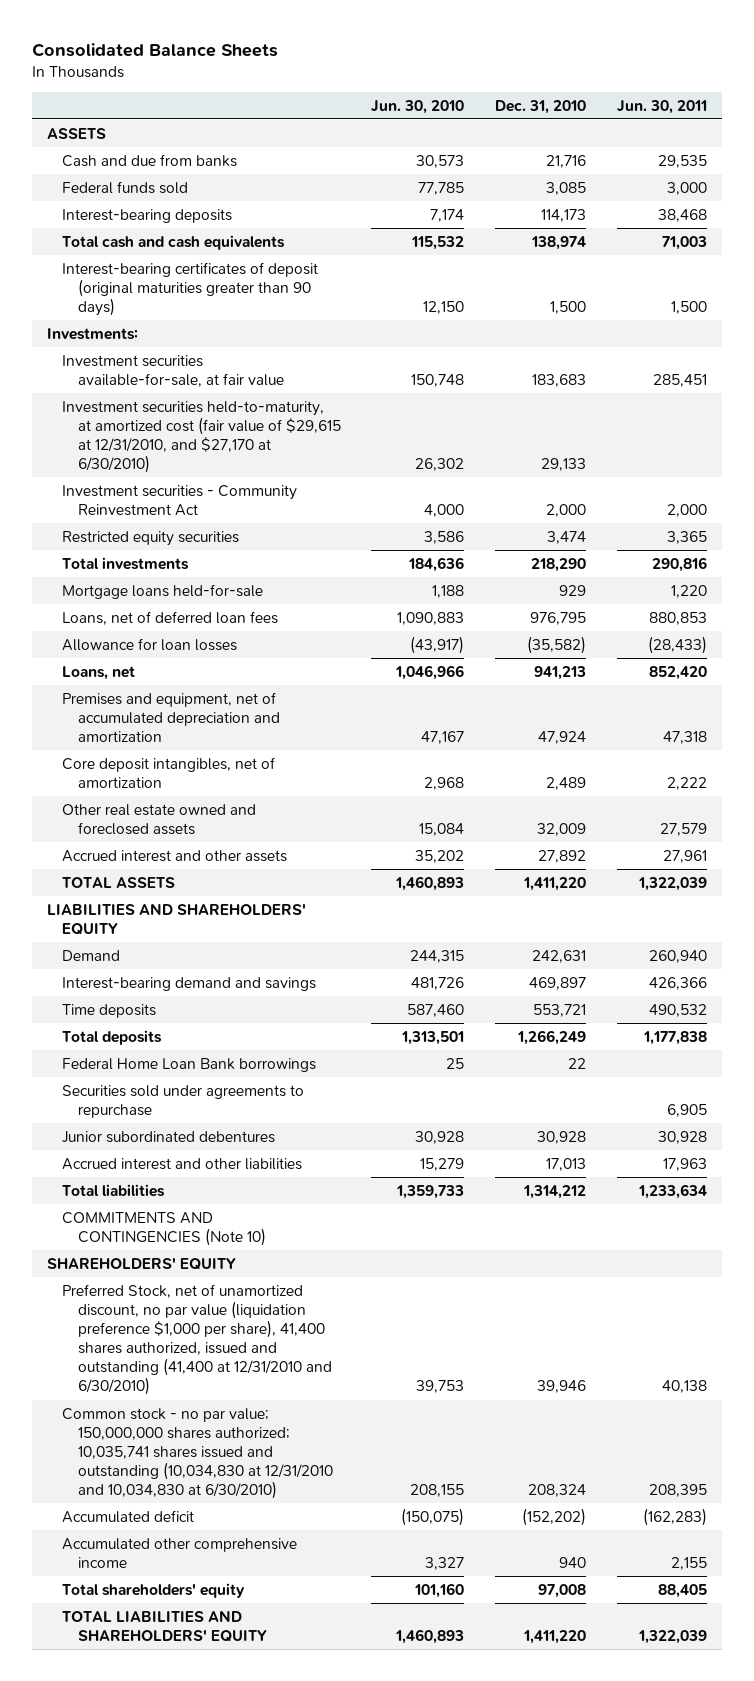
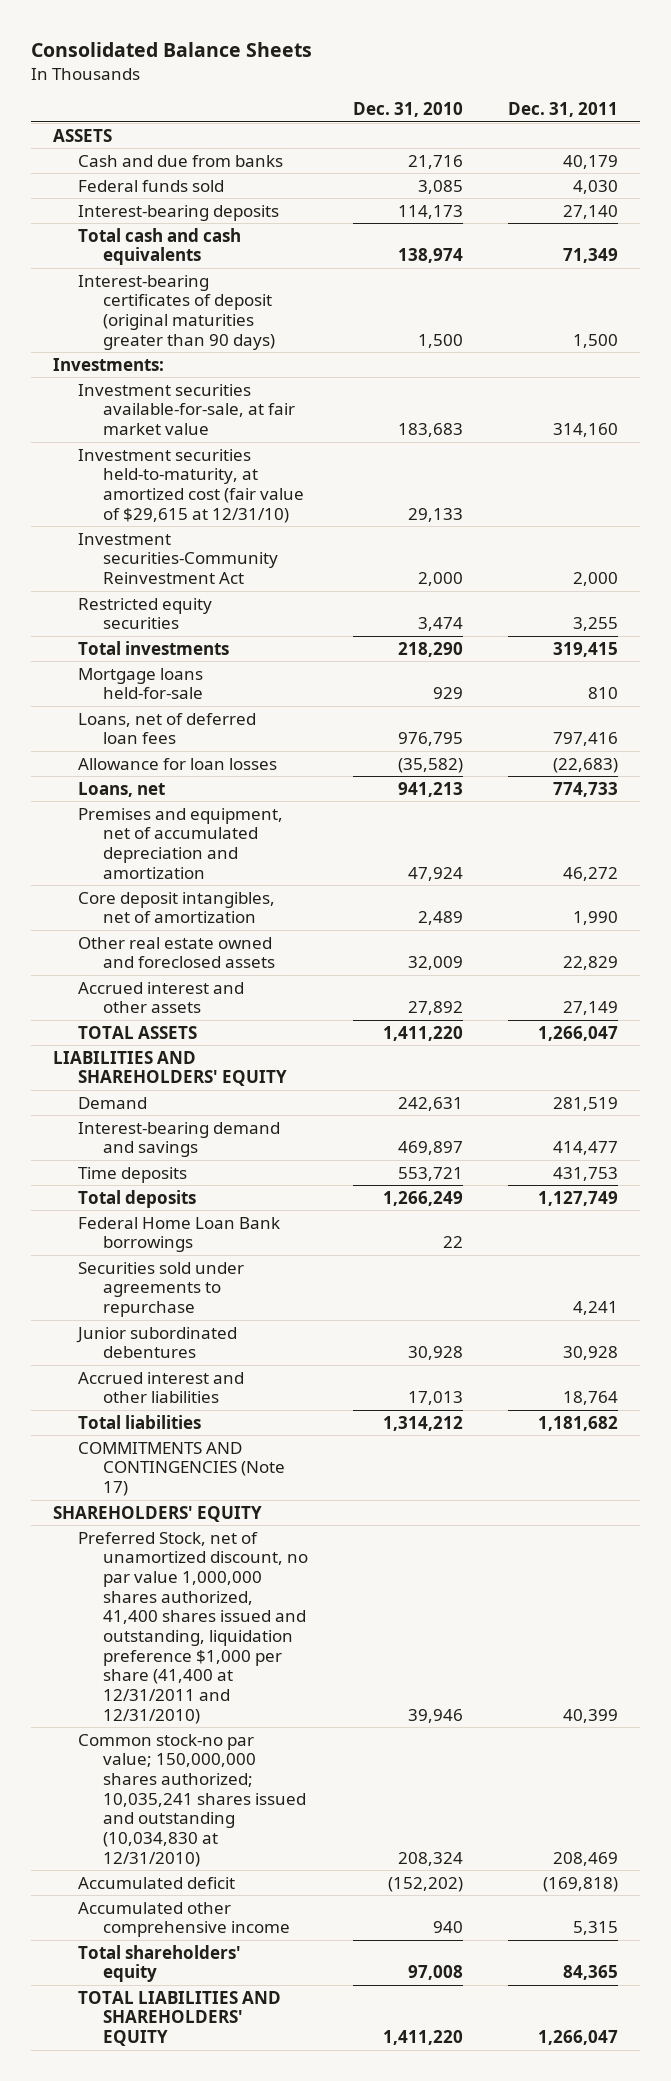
[371,99,465,114] Jun. 30, 2010 -> none
[616,99,707,114] Jun. 30, 2011 -> none
none -> [507,102,618,118] Dec. 31, 2011
[62,354,284,387] Investment securities available-for-sale, at fair value -> [78,383,295,436] Investment securities available-for-sale, at fair market value
[62,400,341,474] Investment securities held-to-maturity, at amortized cost (fair value of $29,615 at 12/31/2010, and $27,170 at 6/30/2010) -> [78,448,304,523] Investment securities held-to-maturity, at amortized cost (fair value of $29,615 at 12/31/10)
[62,484,298,516] Investment securities - Community Reinvestment Act -> [78,532,278,585] Investment securities-Community Reinvestment Act
[62,1211,266,1246] COMMITMENTS AND CONTINGENCIES (Note 10) -> [78,1441,285,1497] COMMITMENTS AND CONTINGENCIES (Note 17)
[62,1283,332,1396] Preferred Stock, net of unamortized discount, no par value (liquidation preference $1,000 per share), 41,400 shares authorized, issued and outstanding (41,400 at 12/31/2010 and 6/30/2010) -> [78,1531,308,1724] Preferred Stock, net of unamortized discount, no par value 1,000,000 shares authorized, 41,400 shares issued and outstanding, liquidation preference $1,000 per share (41,400 at 12/31/2011 and 12/31/2010)
[62,1407,333,1500] Common stock - no par value; 150,000,000 shares authorized; 10,035,741 shares issued and outstanding (10,034,830 at 12/31/2010 and 10,034,830 at 6/30/2010) -> [78,1733,306,1867] Common stock-no par value; 150,000,000 shares authorized; 10,035,241 shares issued and outstanding (10,034,830 at 12/31/2010)

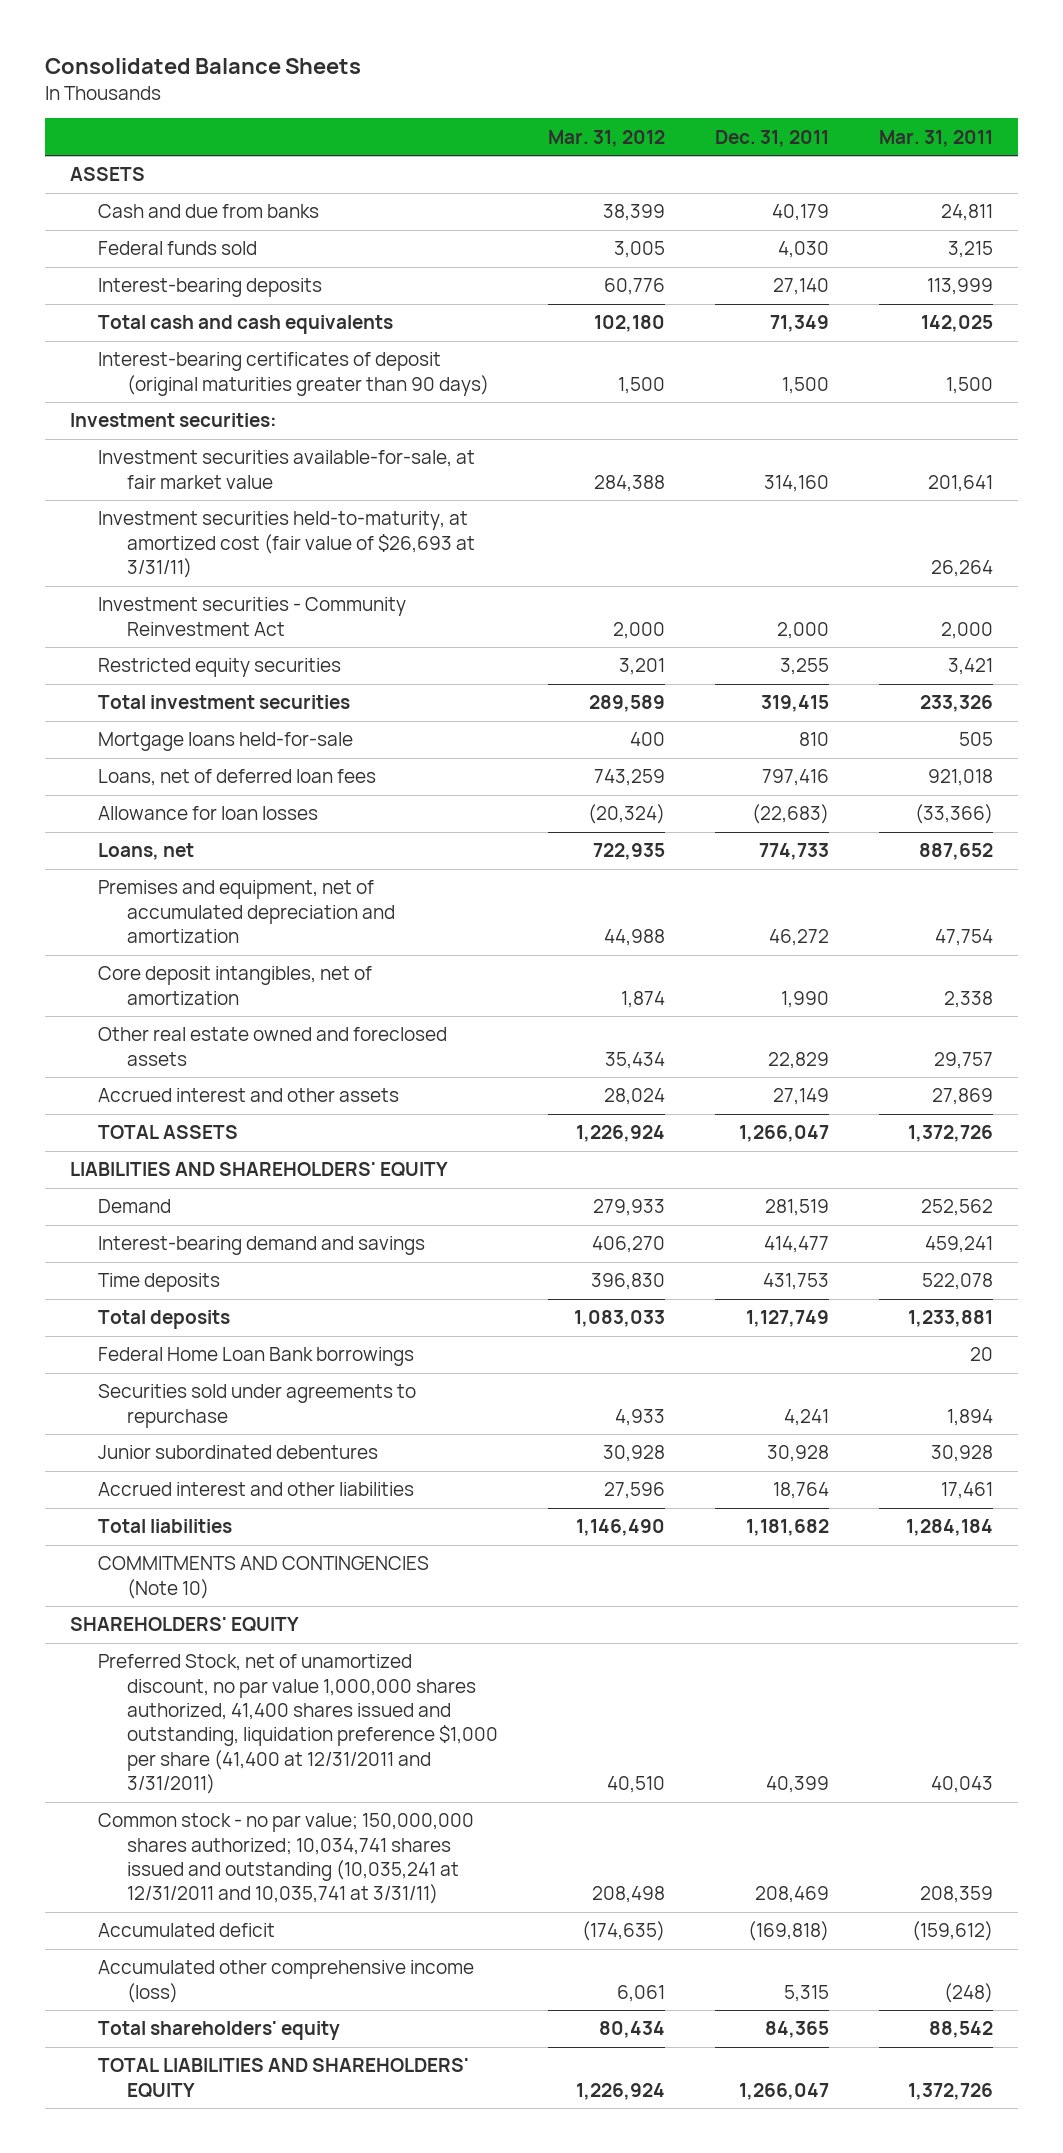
[352,102,463,118] Dec. 31, 2010 -> none
none -> [547,129,665,147] Mar. 31, 2012
none -> [879,129,994,147] Mar. 31, 2011
[53,357,165,371] Investments: -> [69,413,277,428] Investment securities:
[78,448,304,523] Investment securities held-to-maturity, at amortized cost (fair value of $29,615 at 12/31/10) -> [98,511,475,579] Investment securities held-to-maturity, at amortized cost (fair value of $26,693 at 3/31/11)
[78,532,278,585] Investment securities-Community Reinvestment Act -> [98,597,407,636] Investment securities - Community Reinvestment Act
[78,640,230,655] Total investments -> [98,695,351,710] Total investment securities
[78,1441,285,1497] COMMITMENTS AND CONTINGENCIES (Note 17) -> [98,1556,430,1599] COMMITMENTS AND CONTINGENCIES (Note 10)
[78,1531,308,1724] Preferred Stock, net of unamortized discount, no par value 1,000,000 shares authorized, 41,400 shares issued and outstanding, liquidation preference $1,000 per share (41,400 at 12/31/2011 and 12/31/2010) -> [98,1654,498,1795] Preferred Stock, net of unamortized discount, no par value 1,000,000 shares authorized, 41,400 shares issued and outstanding, liquidation preference $1,000 per share (41,400 at 12/31/2011 and 3/31/2011)
[78,1733,306,1867] Common stock-no par value; 150,000,000 shares authorized; 10,035,241 shares issued and outstanding (10,034,830 at 12/31/2010) -> [98,1813,475,1905] Common stock - no par value; 150,000,000 shares authorized; 10,034,741 shares issued and outstanding (10,035,241 at 12/31/2011 and 10,035,741 at 3/31/11)
[78,1901,290,1938] Accumulated other comprehensive income -> [98,1960,475,2003] Accumulated other comprehensive income (loss)

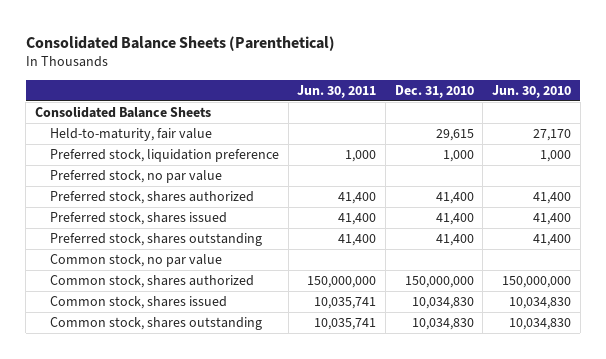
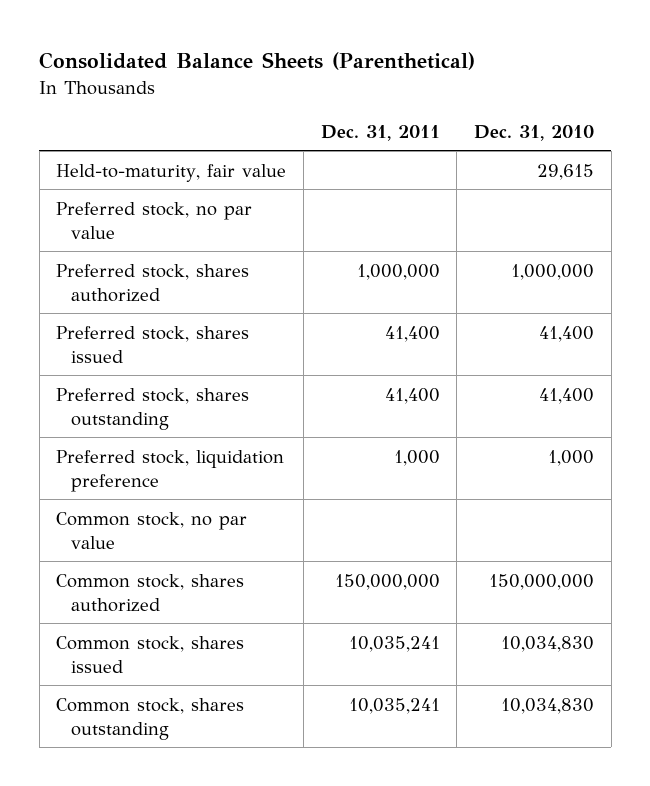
[297,85,377,99] Jun. 30, 2011 -> none
[492,85,572,99] Jun. 30, 2010 -> none
none -> [320,124,440,141] Dec. 31, 2011
[35,105,212,118] Consolidated Balance Sheets -> none
[435,191,474,204] 41,400 -> [511,263,595,280] 1,000,000
[49,148,279,162] Preferred stock, liquidation preference -> [56,449,285,492] Preferred stock, liquidation preference

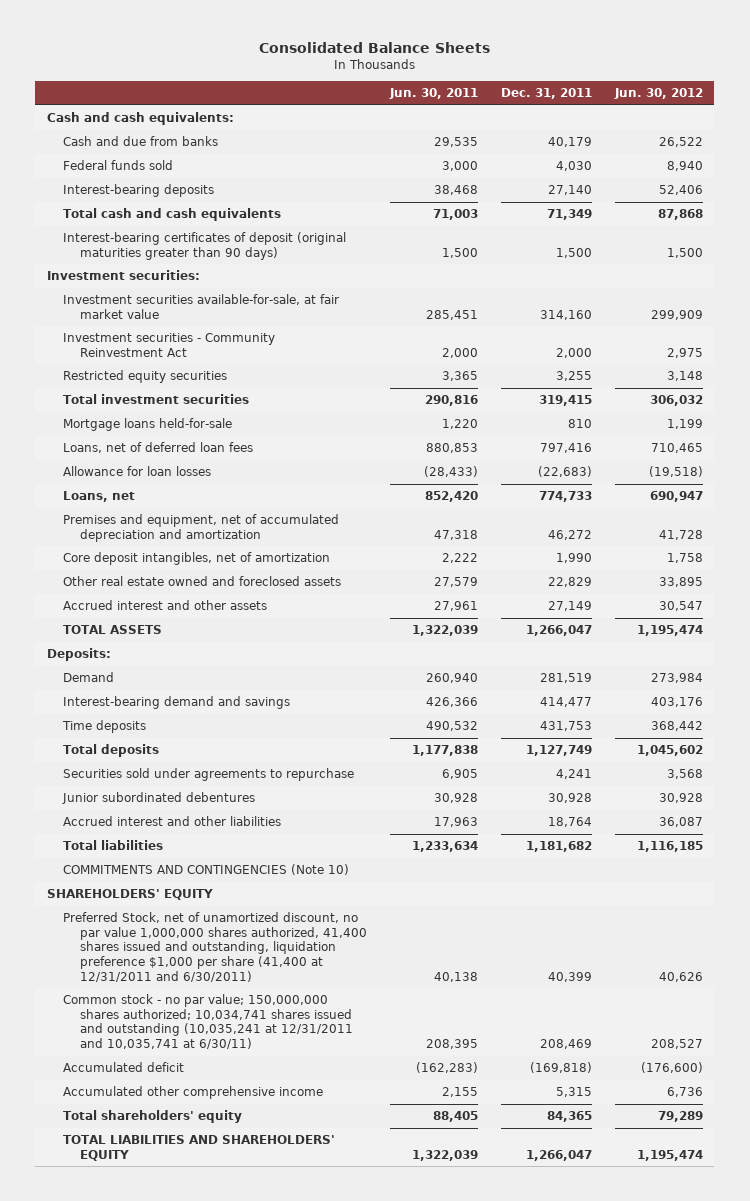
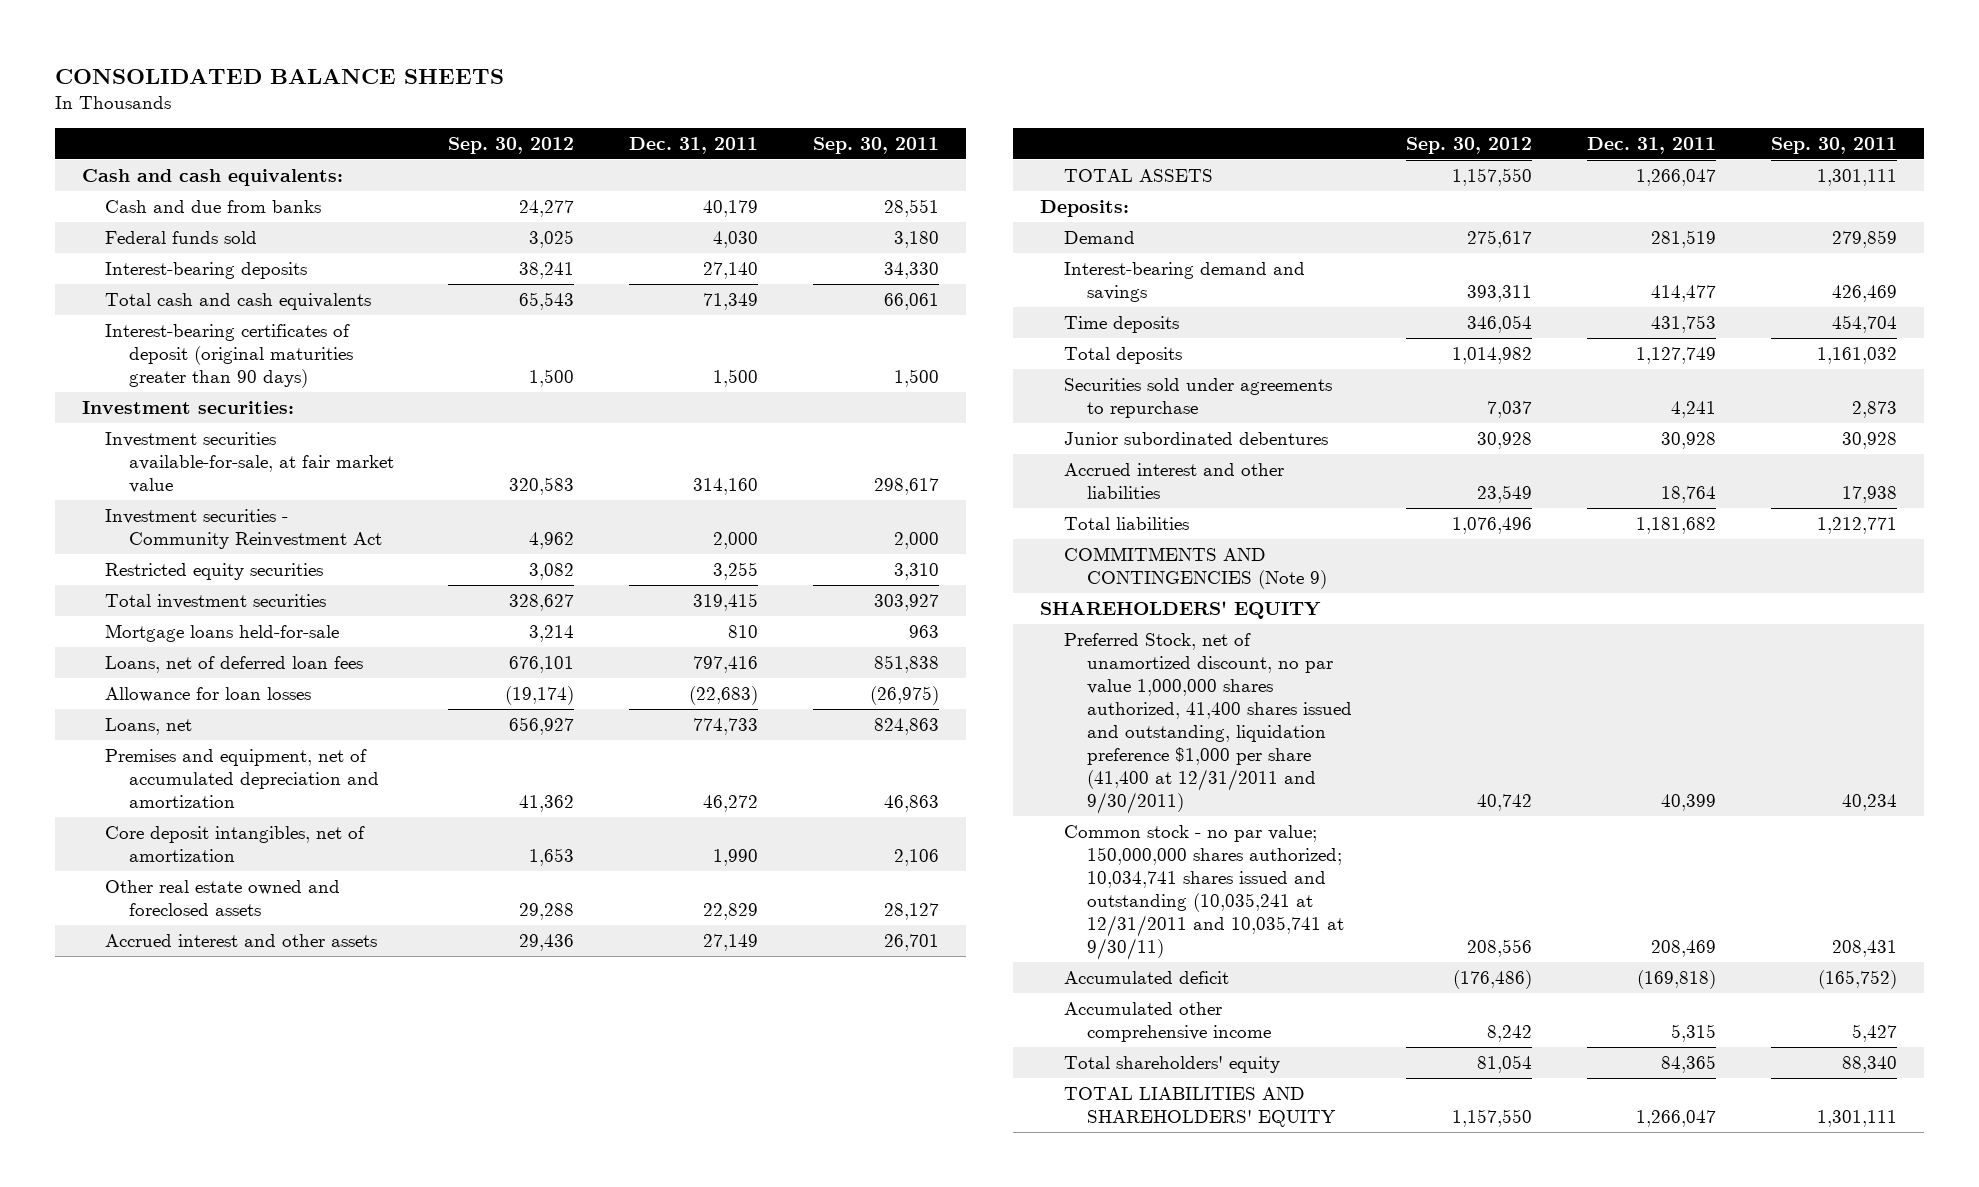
[258,42,490,54] Consolidated Balance Sheets -> [54,69,504,85] CONSOLIDATED BALANCE SHEETS
[388,88,478,100] Jun. 30, 2011 -> none
[613,88,703,100] Jun. 30, 2012 -> none
none -> [448,136,575,154] Sep. 30, 2012
none -> [812,136,939,154] Sep. 30, 2011
[63,864,350,876] COMMITMENTS AND CONTINGENCIES (Note 10) -> [1063,546,1327,589] COMMITMENTS AND CONTINGENCIES (Note 9)
[63,912,367,982] Preferred Stock, net of unamortized discount, no par value 1,000,000 shares authorized, 41,400 shares issued and outstanding, liquidation preference $1,000 per share (41,400 at 12/31/2011 and 6/30/2011) -> [1063,632,1352,815] Preferred Stock, net of unamortized discount, no par value 1,000,000 shares authorized, 41,400 shares issued and outstanding, liquidation preference $1,000 per share (41,400 at 12/31/2011 and 9/30/2011)
[63,994,353,1050] Common stock - no par value; 150,000,000 shares authorized; 10,034,741 shares issued and outstanding (10,035,241 at 12/31/2011 and 10,035,741 at 6/30/11) -> [1063,824,1344,960] Common stock - no par value; 150,000,000 shares authorized; 10,034,741 shares issued and outstanding (10,035,241 at 12/31/2011 and 10,035,741 at 9/30/11)

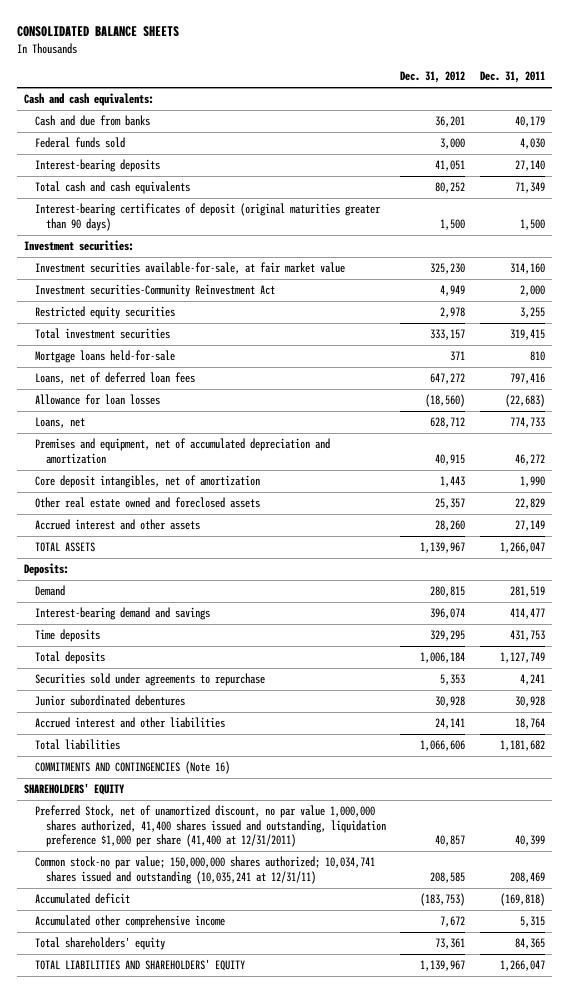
[448,136,575,154] Sep. 30, 2012 -> none
[812,136,939,154] Sep. 30, 2011 -> none
none -> [400,71,466,84] Dec. 31, 2012
[105,508,382,549] Investment securities - Community Reinvestment Act -> [35,284,276,298] Investment securities-Community Reinvestment Act
[1063,546,1327,589] COMMITMENTS AND CONTINGENCIES (Note 9) -> [35,761,231,775] COMMITMENTS AND CONTINGENCIES (Note 16)
[1063,632,1352,815] Preferred Stock, net of unamortized discount, no par value 1,000,000 shares authorized, 41,400 shares issued and outstanding, liquidation preference $1,000 per share (41,400 at 12/31/2011 and 9/30/2011) -> [35,805,387,848] Preferred Stock, net of unamortized discount, no par value 1,000,000 shares authorized, 41,400 shares issued and outstanding, liquidation preference $1,000 per share (41,400 at 12/31/2011)
[1063,824,1344,960] Common stock - no par value; 150,000,000 shares authorized; 10,034,741 shares issued and outstanding (10,035,241 at 12/31/2011 and 10,035,741 at 9/30/11) -> [35,856,376,884] Common stock-no par value; 150,000,000 shares authorized; 10,034,741 shares issued and outstanding (10,035,241 at 12/31/11)

